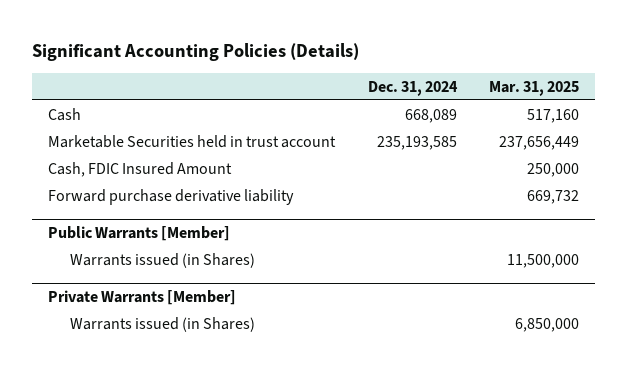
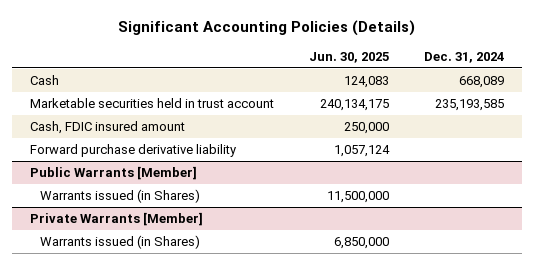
[488,80,579,96] Mar. 31, 2025 -> none
none -> [308,52,389,64] Jun. 30, 2025
[48,134,337,148] Marketable Securities held in trust account -> [29,97,274,108] Marketable securities held in trust account
[48,161,233,177] Cash, FDIC Insured Amount -> [29,120,185,134] Cash, FDIC insured amount

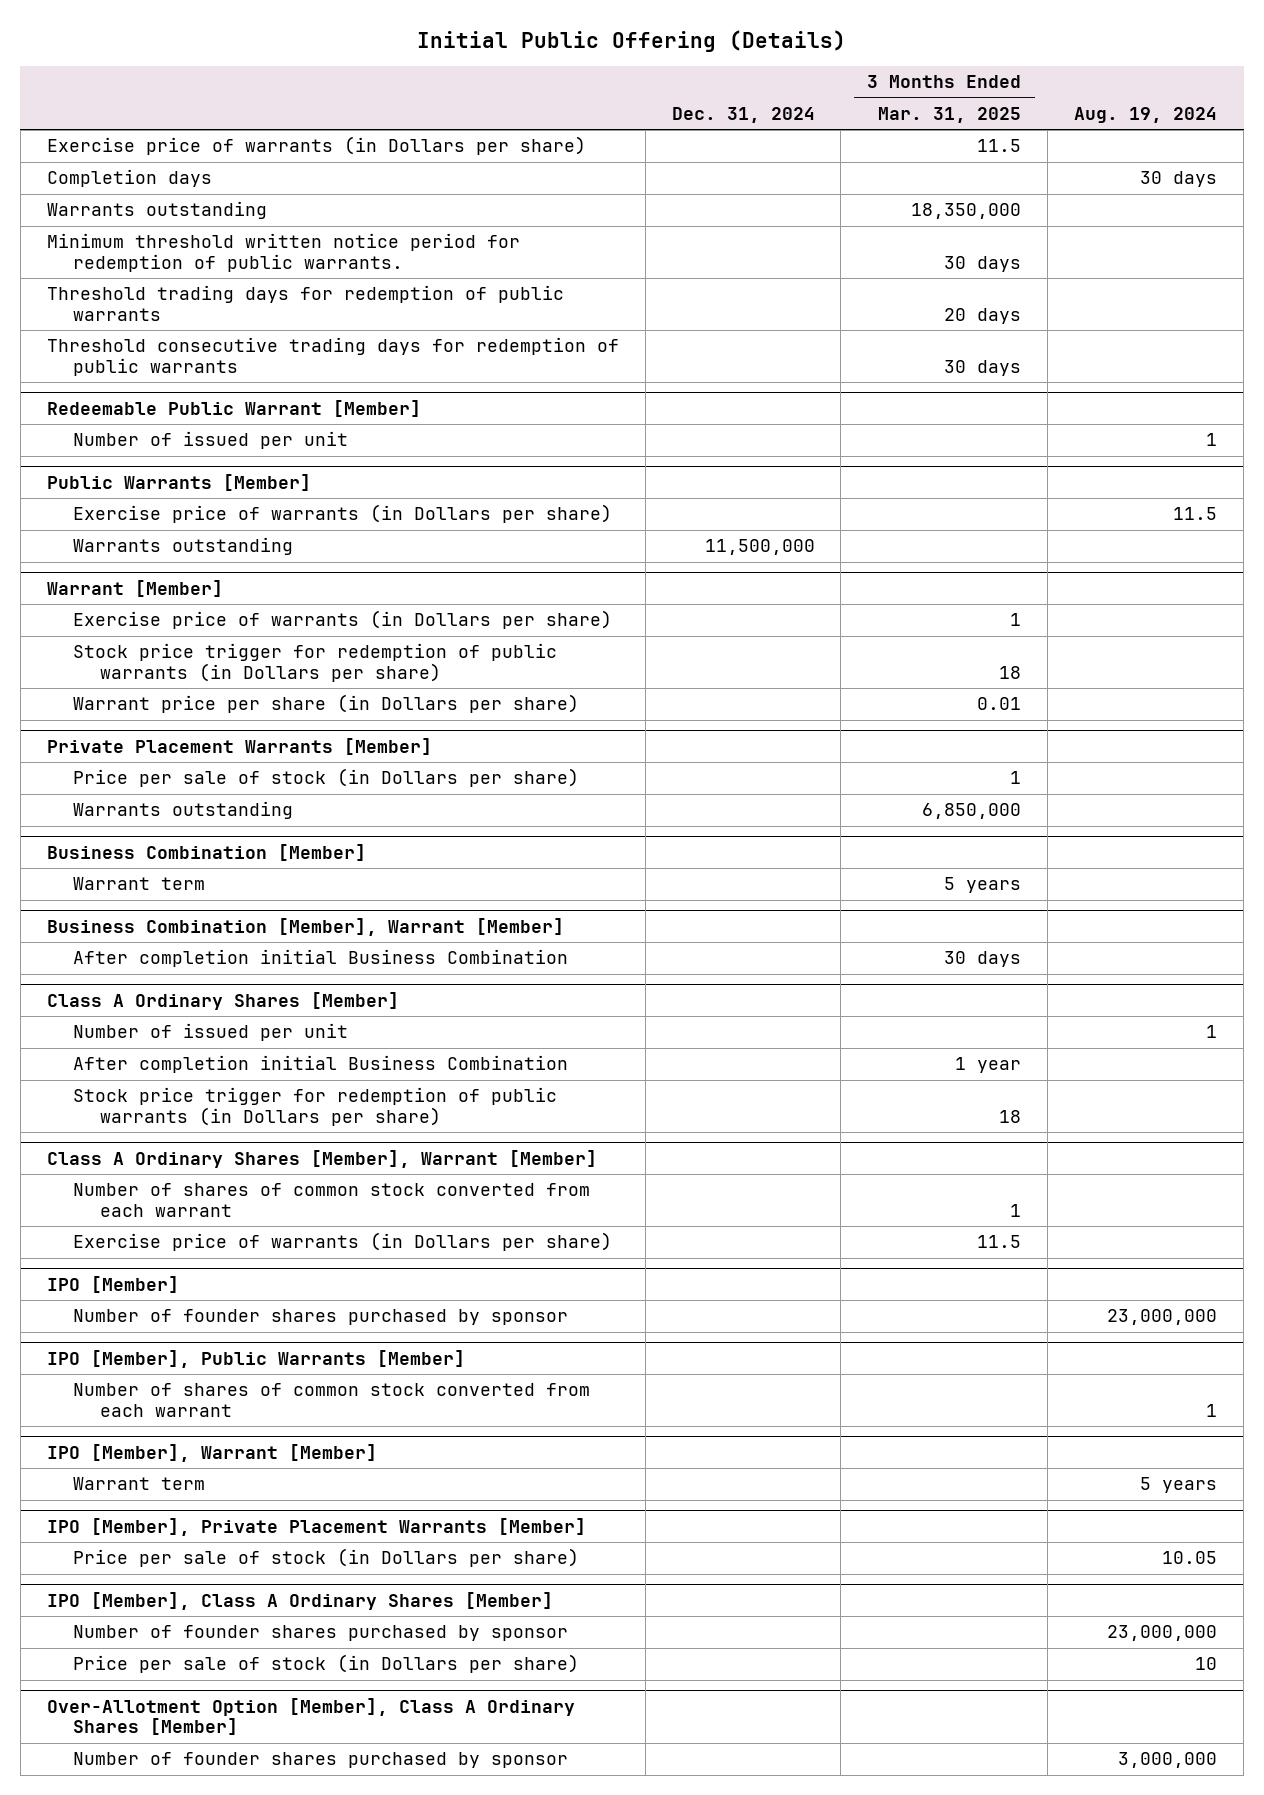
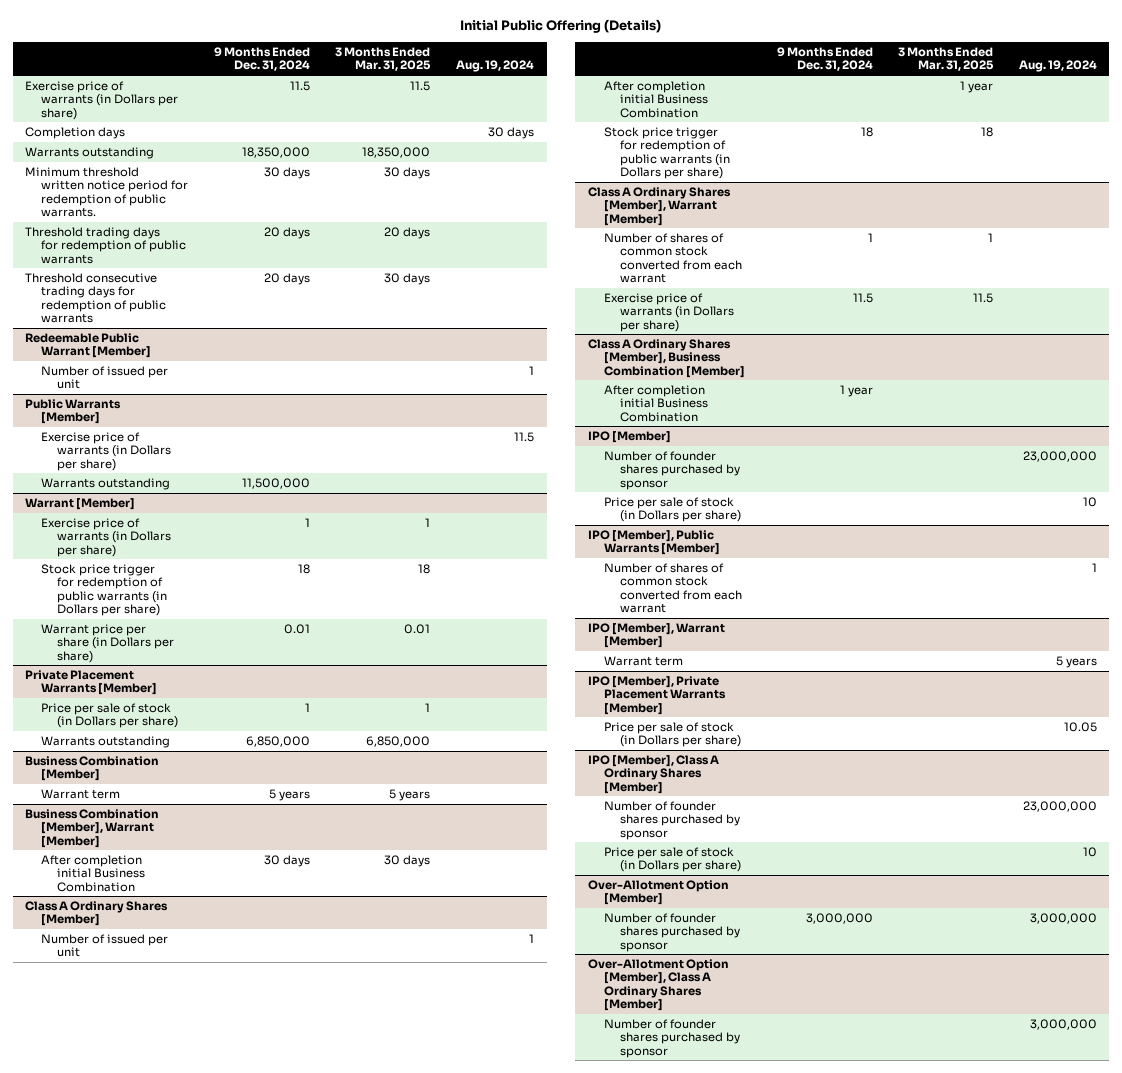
[671,106,815,123] Dec. 31, 2024 -> none
none -> [213,47,310,72] 9 Months Ended Dec. 31, 2024
none -> [588,339,746,378] Class A Ordinary Shares [Member], Business Combination [Member]
none -> [604,385,709,422] After completion initial Business Combination
none -> [604,497,742,523] Price per sale of stock (in Dollars per share)
none -> [588,880,730,906] Over-Allotment Option [Member]
none -> [604,913,741,952] Number of founder shares purchased by sponsor

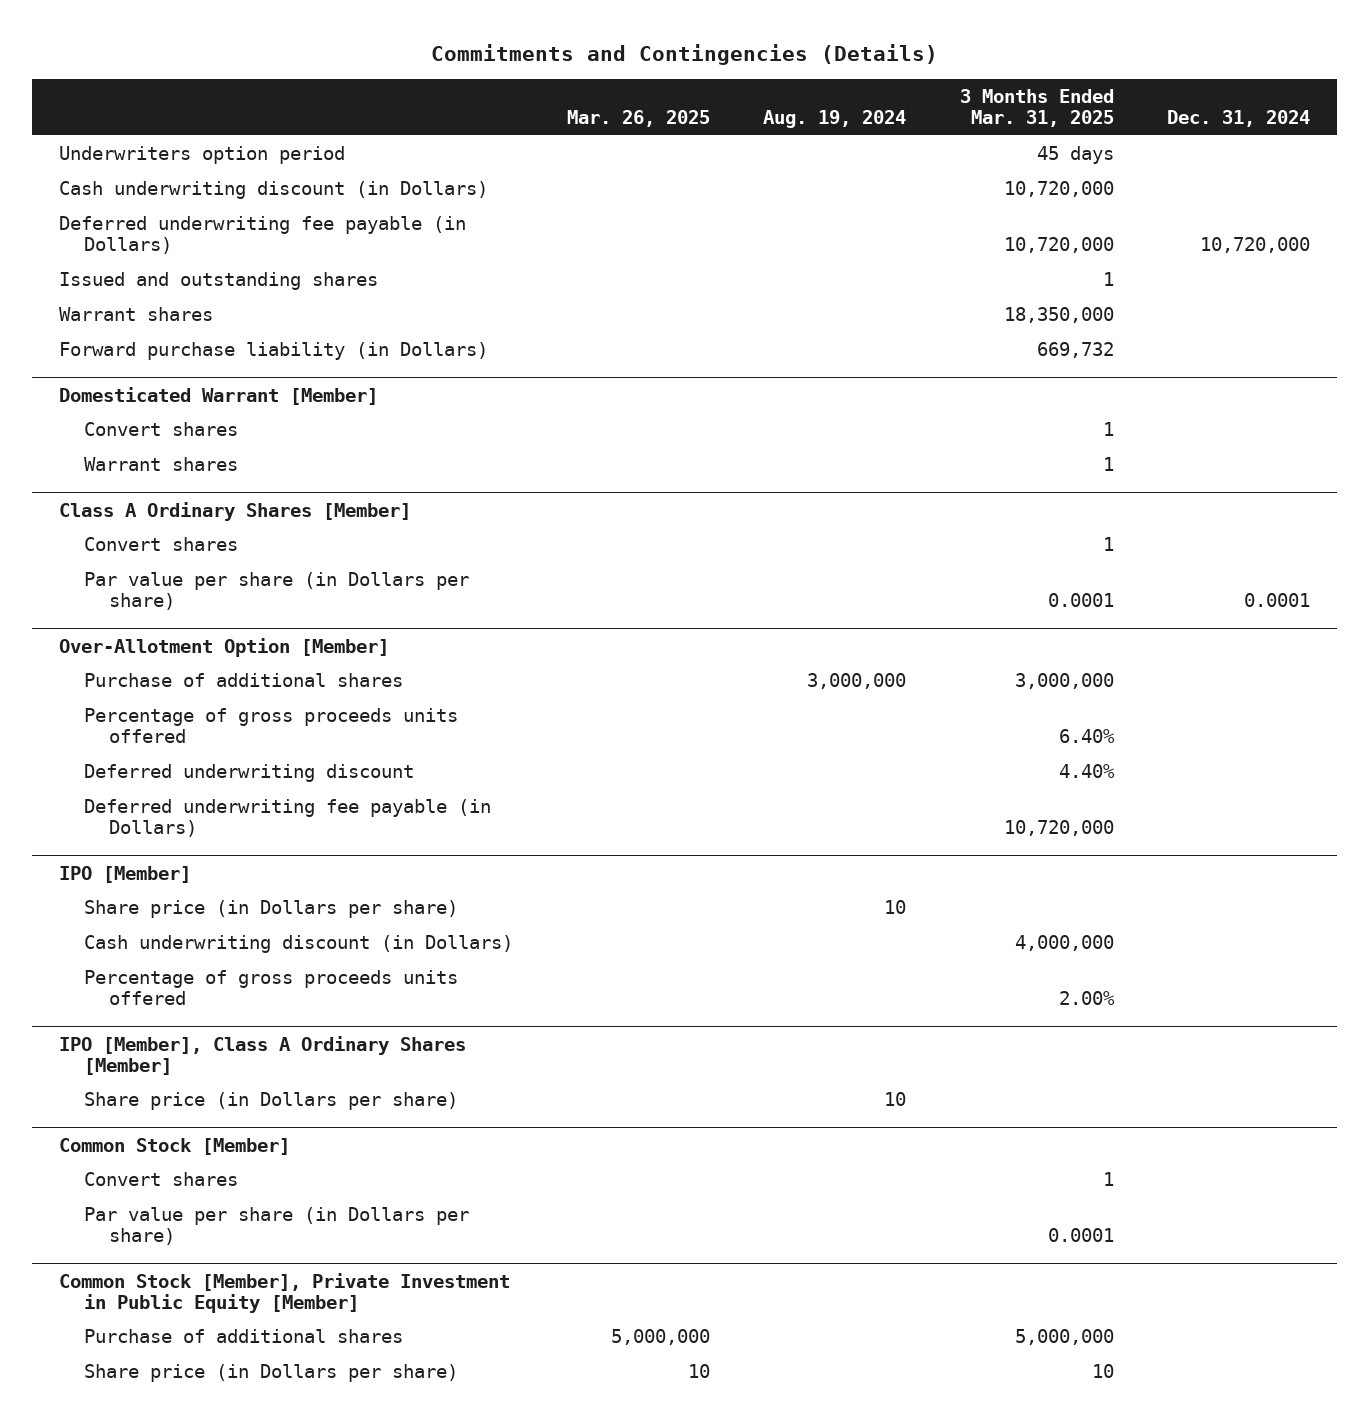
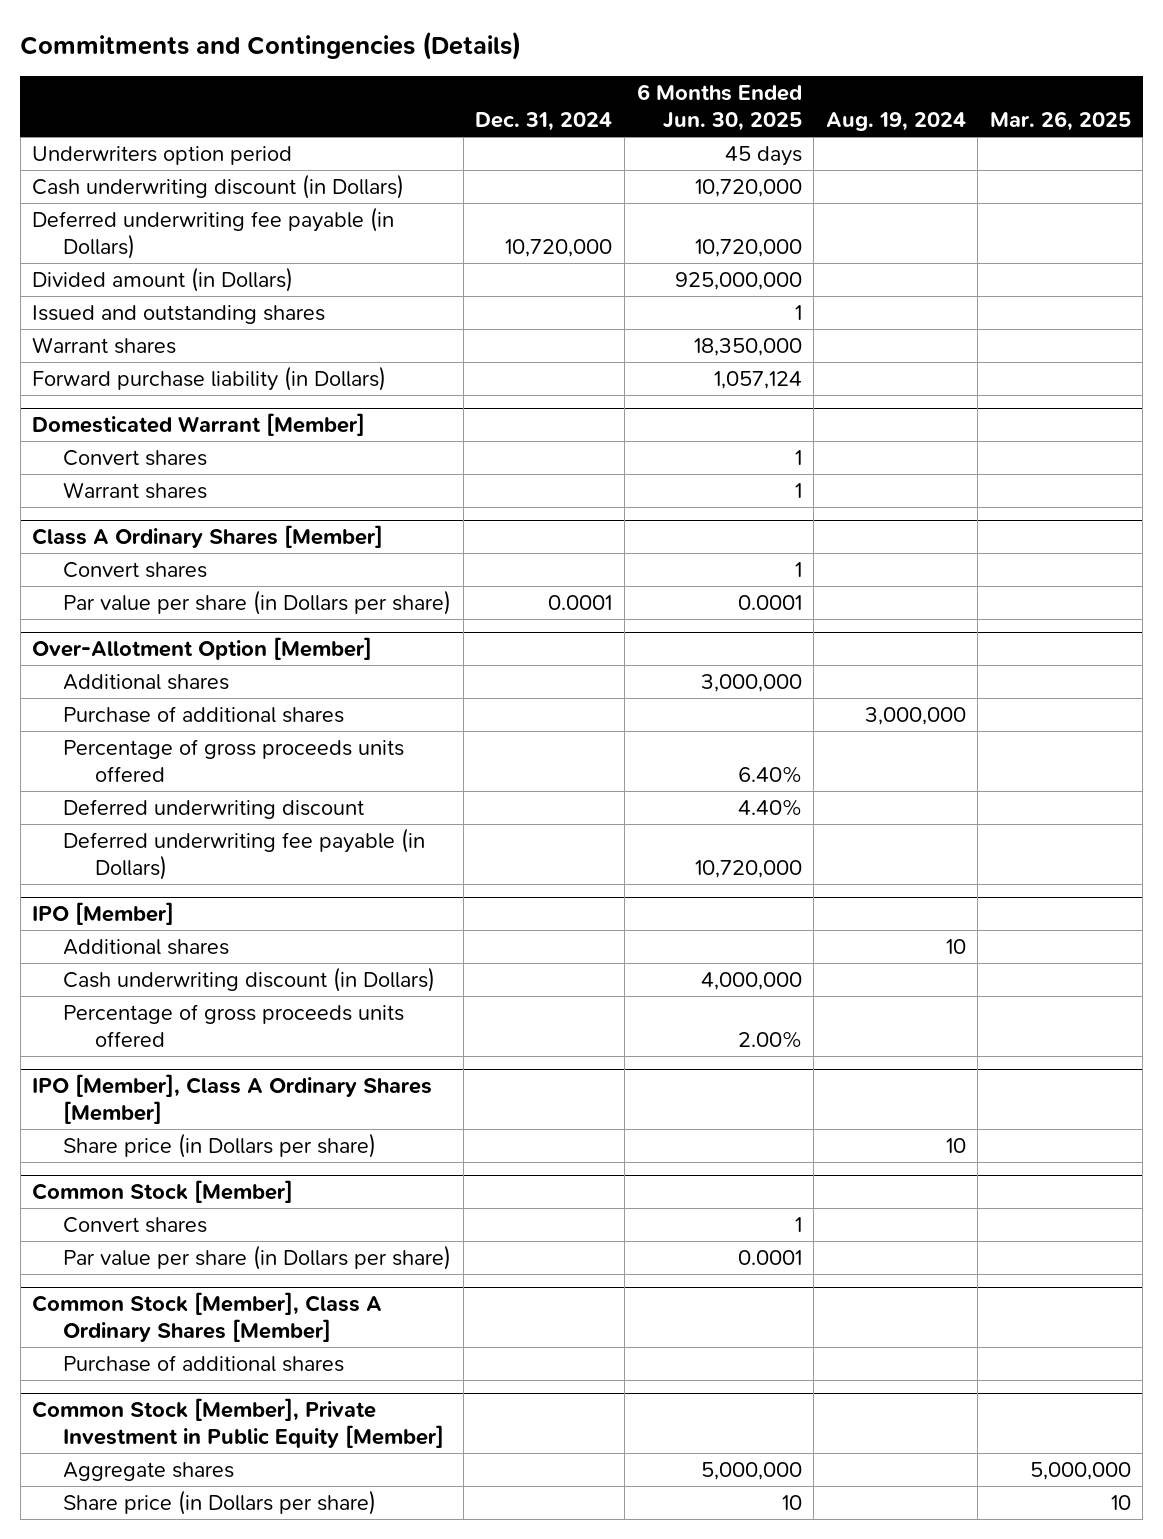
[959,88,1114,127] 3 Months Ended Mar. 31, 2025 -> none
none -> [636,84,802,132] 6 Months Ended Jun. 30, 2025
none -> [32,266,294,292] Divided amount (in Dollars)
none -> [63,673,230,690] Additional shares
[84,899,459,918] Share price (in Dollars per share) -> none
none -> [63,938,230,955] Additional shares
none -> [32,1292,383,1342] Common Stock [Member], Class A Ordinary Shares [Member]
none -> [63,1354,345,1372] Purchase of additional shares
[84,1328,404,1343] Purchase of additional shares -> none
none -> [63,1461,235,1481] Aggregate shares

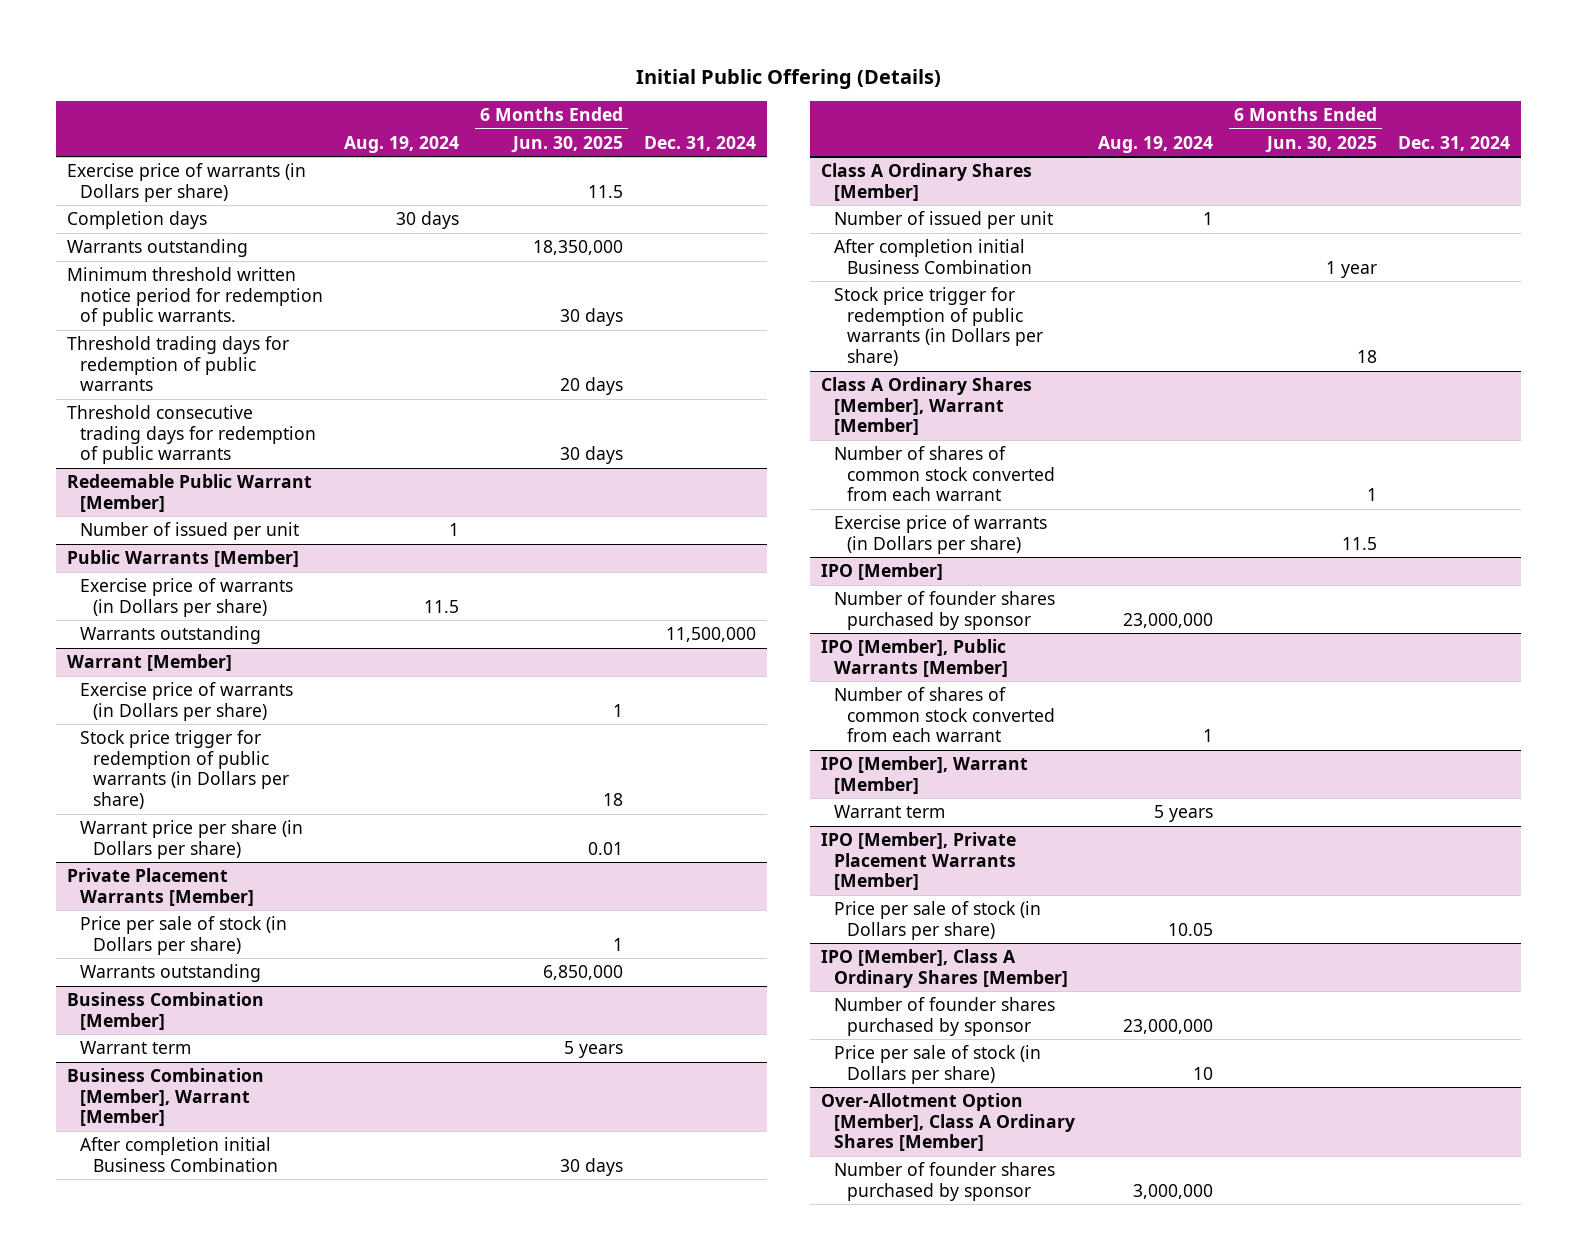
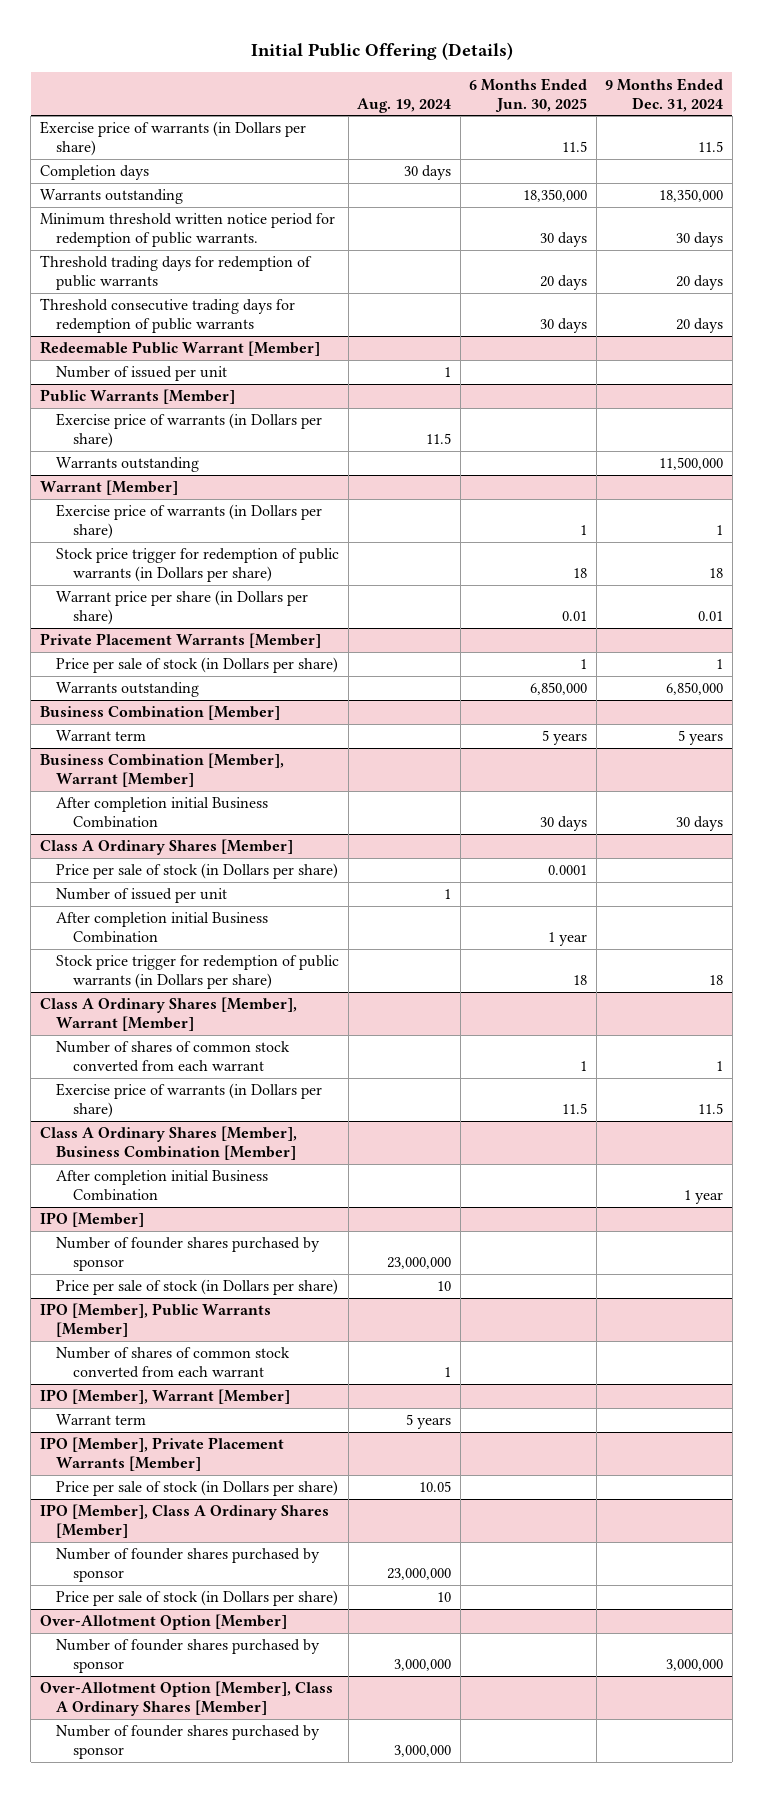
[644,135,757,151] Dec. 31, 2024 -> none
none -> [605,77,724,112] 9 Months Ended Dec. 31, 2024
none -> [56,863,339,880] Price per sale of stock (in Dollars per share)
none -> [39,1126,297,1161] Class A Ordinary Shares [Member], Business Combination [Member]
none -> [56,1170,269,1202] After completion initial Business Combination
none -> [56,1279,339,1296] Price per sale of stock (in Dollars per share)
none -> [39,1614,287,1631] Over-Allotment Option [Member]
none -> [56,1639,321,1674] Number of founder shares purchased by sponsor

